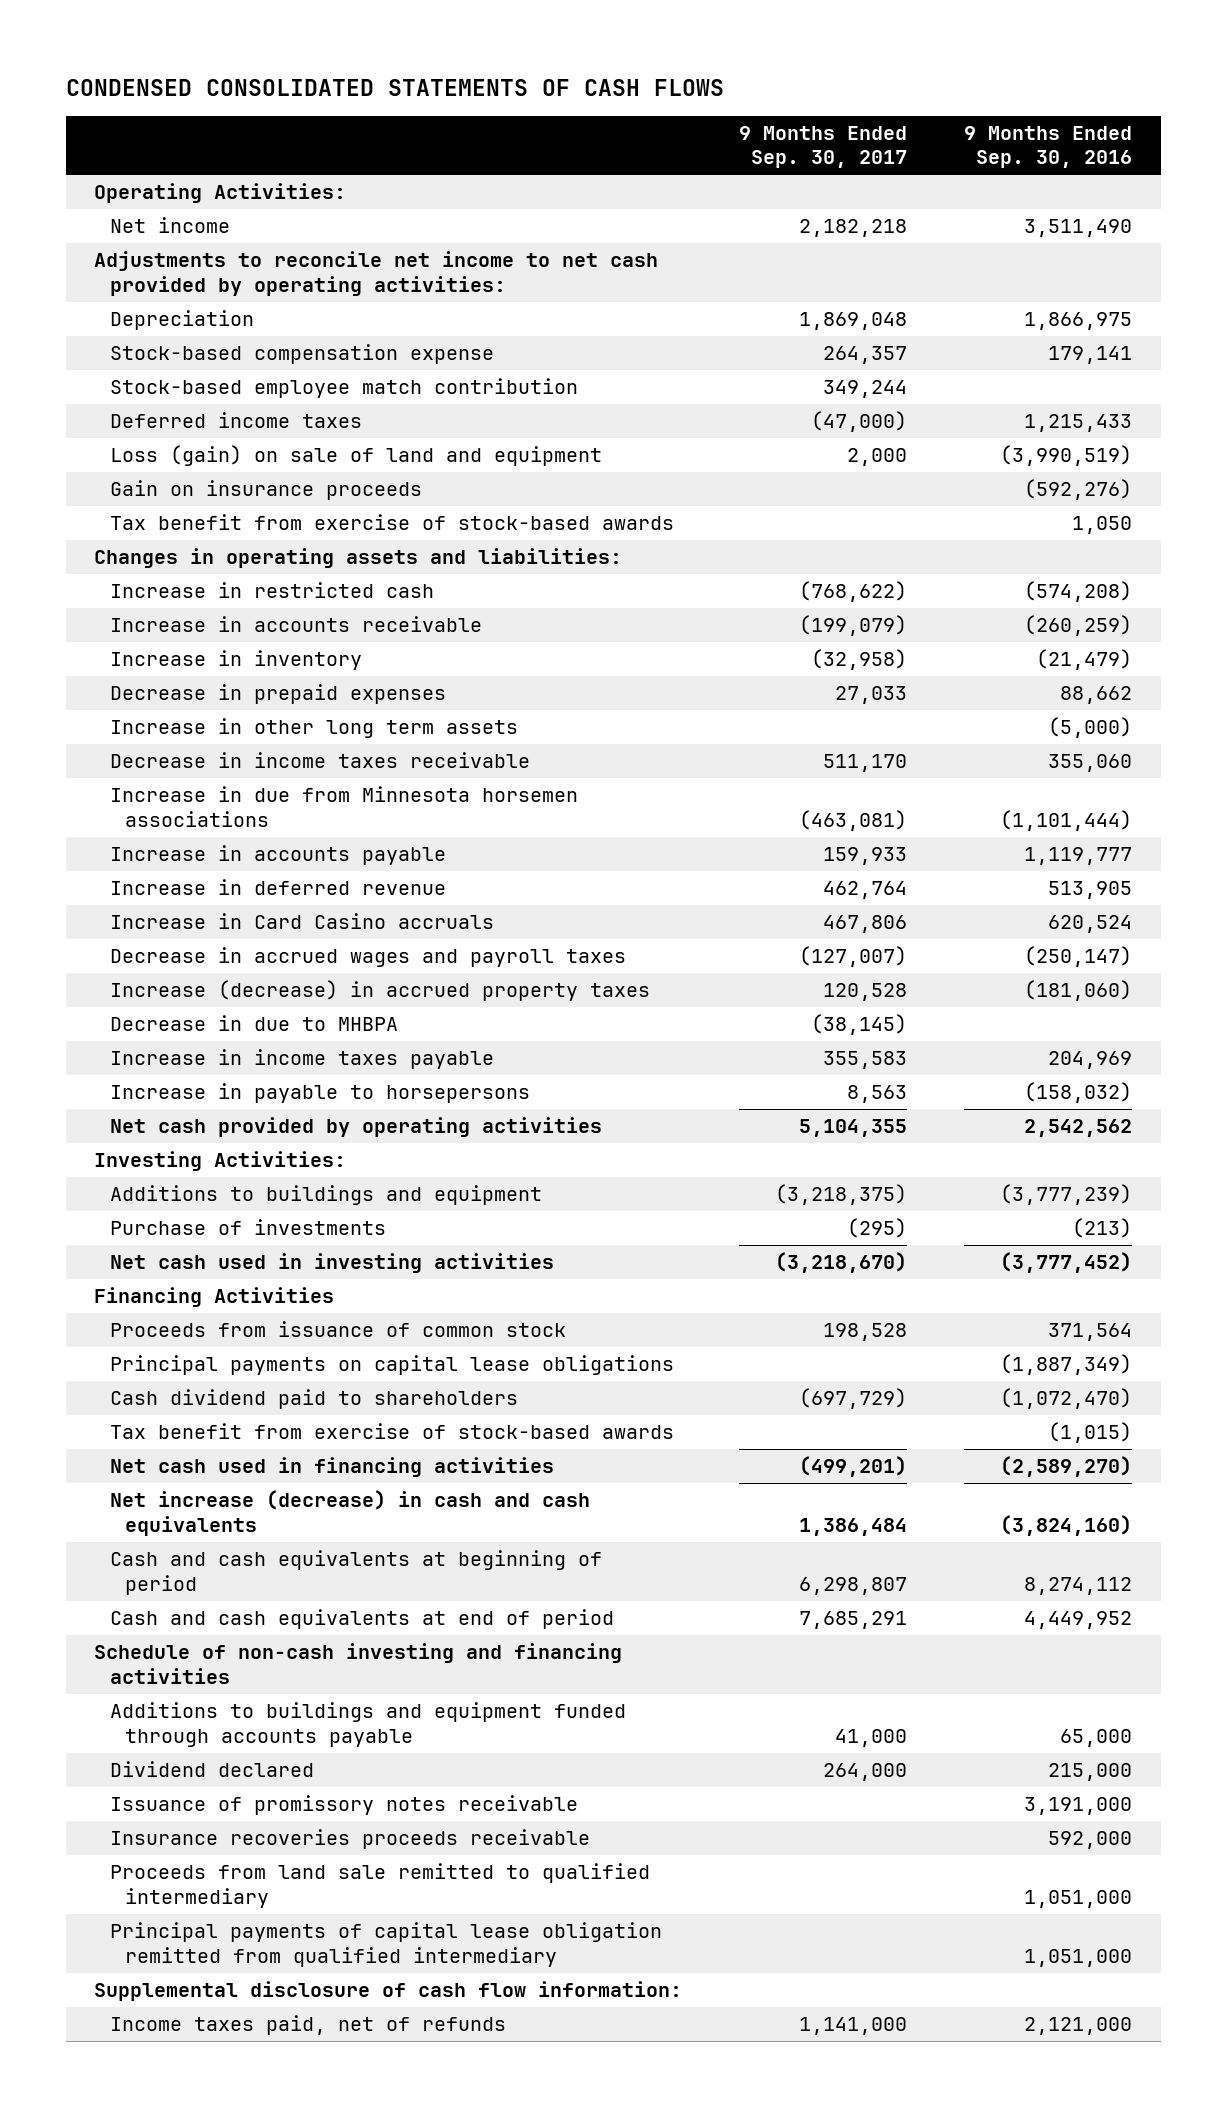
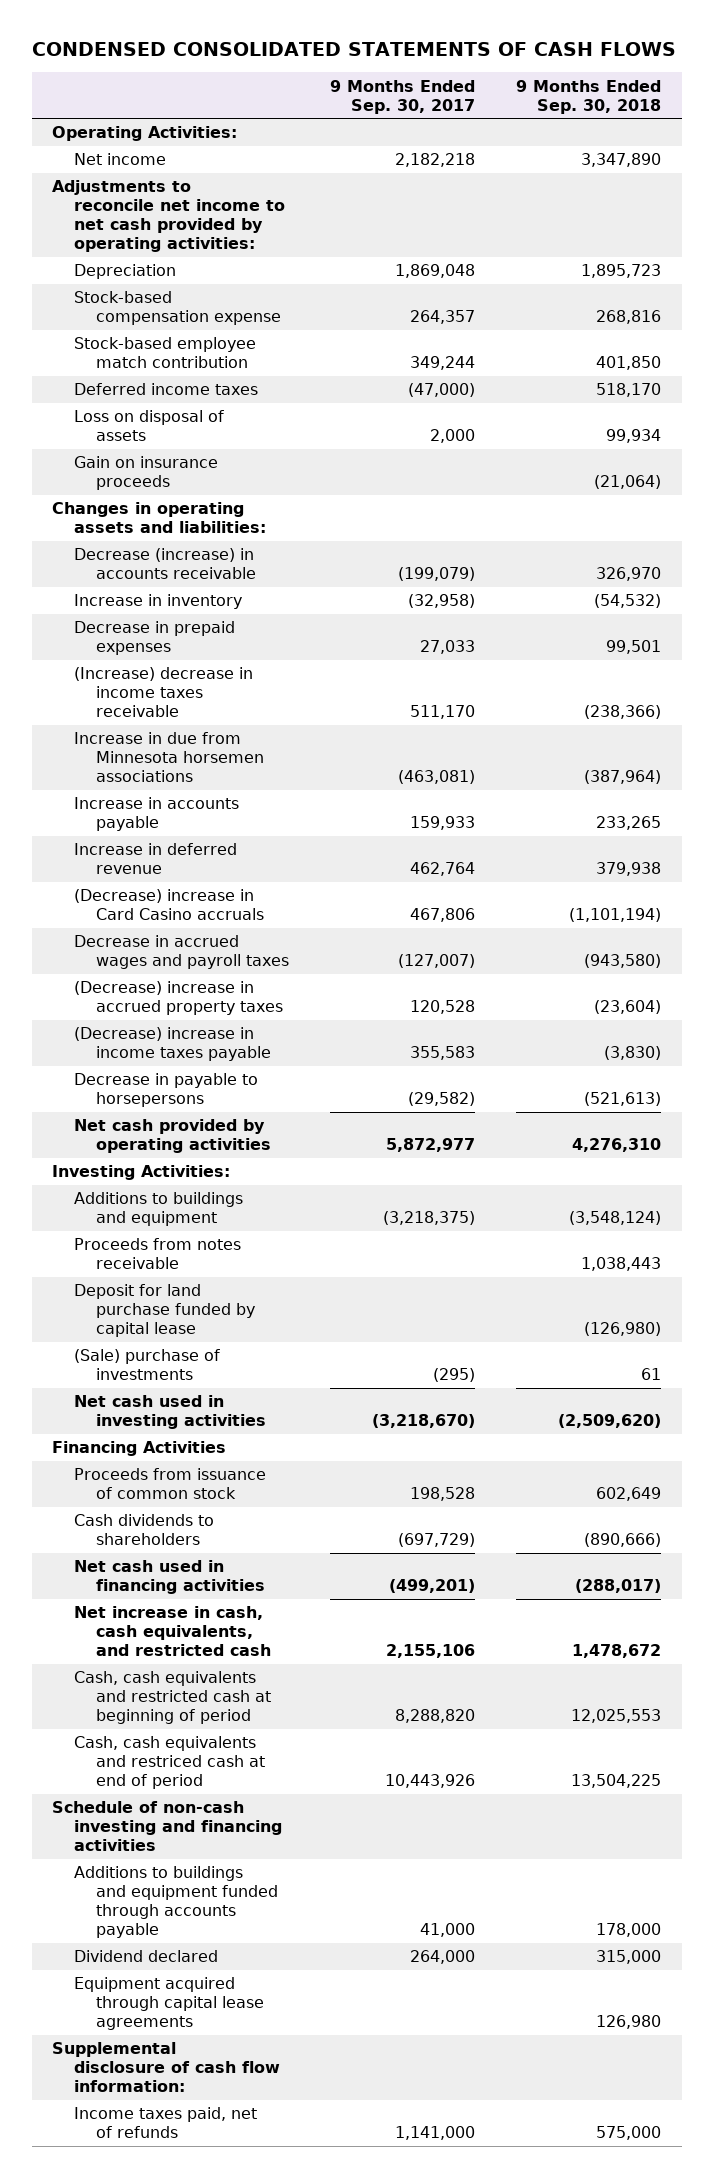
[964,126,1133,169] 9 Months Ended Sep. 30, 2016 -> none
none -> [516,79,662,114] 9 Months Ended Sep. 30, 2018
[109,445,602,467] Loss (gain) on sale of land and equipment -> [74,410,225,442] Loss on disposal of assets
[109,514,674,531] Tax benefit from exercise of stock-based awards -> none
[109,582,434,599] Increase in restricted cash -> none
[109,616,482,633] Increase in accounts receivable -> [74,548,257,580] Decrease (increase) in accounts receivable
[109,718,518,739] Increase in other long term assets -> none
[109,752,530,769] Decrease in income taxes receivable -> [74,667,254,718] (Increase) decrease in income taxes receivable
[109,913,494,930] Increase in Card Casino accruals -> [74,889,265,921] (Decrease) increase in Card Casino accruals
[109,1015,398,1032] Decrease in due to MHBPA -> none
[109,980,650,1002] Increase (decrease) in accrued property taxes -> [74,981,284,1016] (Decrease) increase in accrued property taxes
[109,1049,494,1070] Increase in income taxes payable -> [74,1027,272,1062] (Decrease) increase in income taxes payable
[109,1083,530,1104] Increase in payable to horsepersons -> [74,1073,259,1108] Decrease in payable to horsepersons
[847,1085,908,1104] 8,563 -> [408,1092,476,1107] (29,582)
[799,1119,908,1138] 5,104,355 -> [386,1138,476,1153] 5,872,977
none -> [74,1238,242,1270] Proceeds from notes receivable
none -> [74,1284,256,1338] Deposit for land purchase funded by capital lease
[109,1219,386,1236] Purchase of investments -> [74,1349,221,1381] (Sale) purchase of investments
[109,1355,674,1376] Principal payments on capital lease obligations -> none
[109,1423,674,1440] Tax benefit from exercise of stock-based awards -> none
[109,1389,518,1410] Cash dividend paid to shareholders -> [74,1514,215,1546] Cash dividends to shareholders
[109,1490,590,1536] Net increase (decrease) in cash and cash equivalents -> [74,1606,272,1657] Net increase in cash, cash equivalents, and restricted cash
[799,1517,908,1536] 1,386,484 -> [386,1644,476,1659] 2,155,106
[109,1550,602,1595] Cash and cash equivalents at beginning of period -> [74,1671,272,1725] Cash, cash equivalents and restricted cash at beginning of period
[799,1576,908,1595] 6,298,807 -> [395,1709,476,1724] 8,288,820
[109,1609,614,1630] Cash and cash equivalents at end of period -> [74,1736,266,1790] Cash, cash equivalents and restriced cash at end of period
[799,1611,908,1630] 7,685,291 -> [385,1774,476,1789] 10,443,926
[109,1795,578,1816] Issuance of promissory notes receivable -> none
[109,1829,590,1850] Insurance recoveries proceeds receivable -> none
[109,1863,650,1908] Proceeds from land sale remitted to qualified intermediary -> none
[109,1922,662,1967] Principal payments of capital lease obligation remitted from qualified intermediary -> none
none -> [74,1977,265,2031] Equipment acquired through capital lease agreements

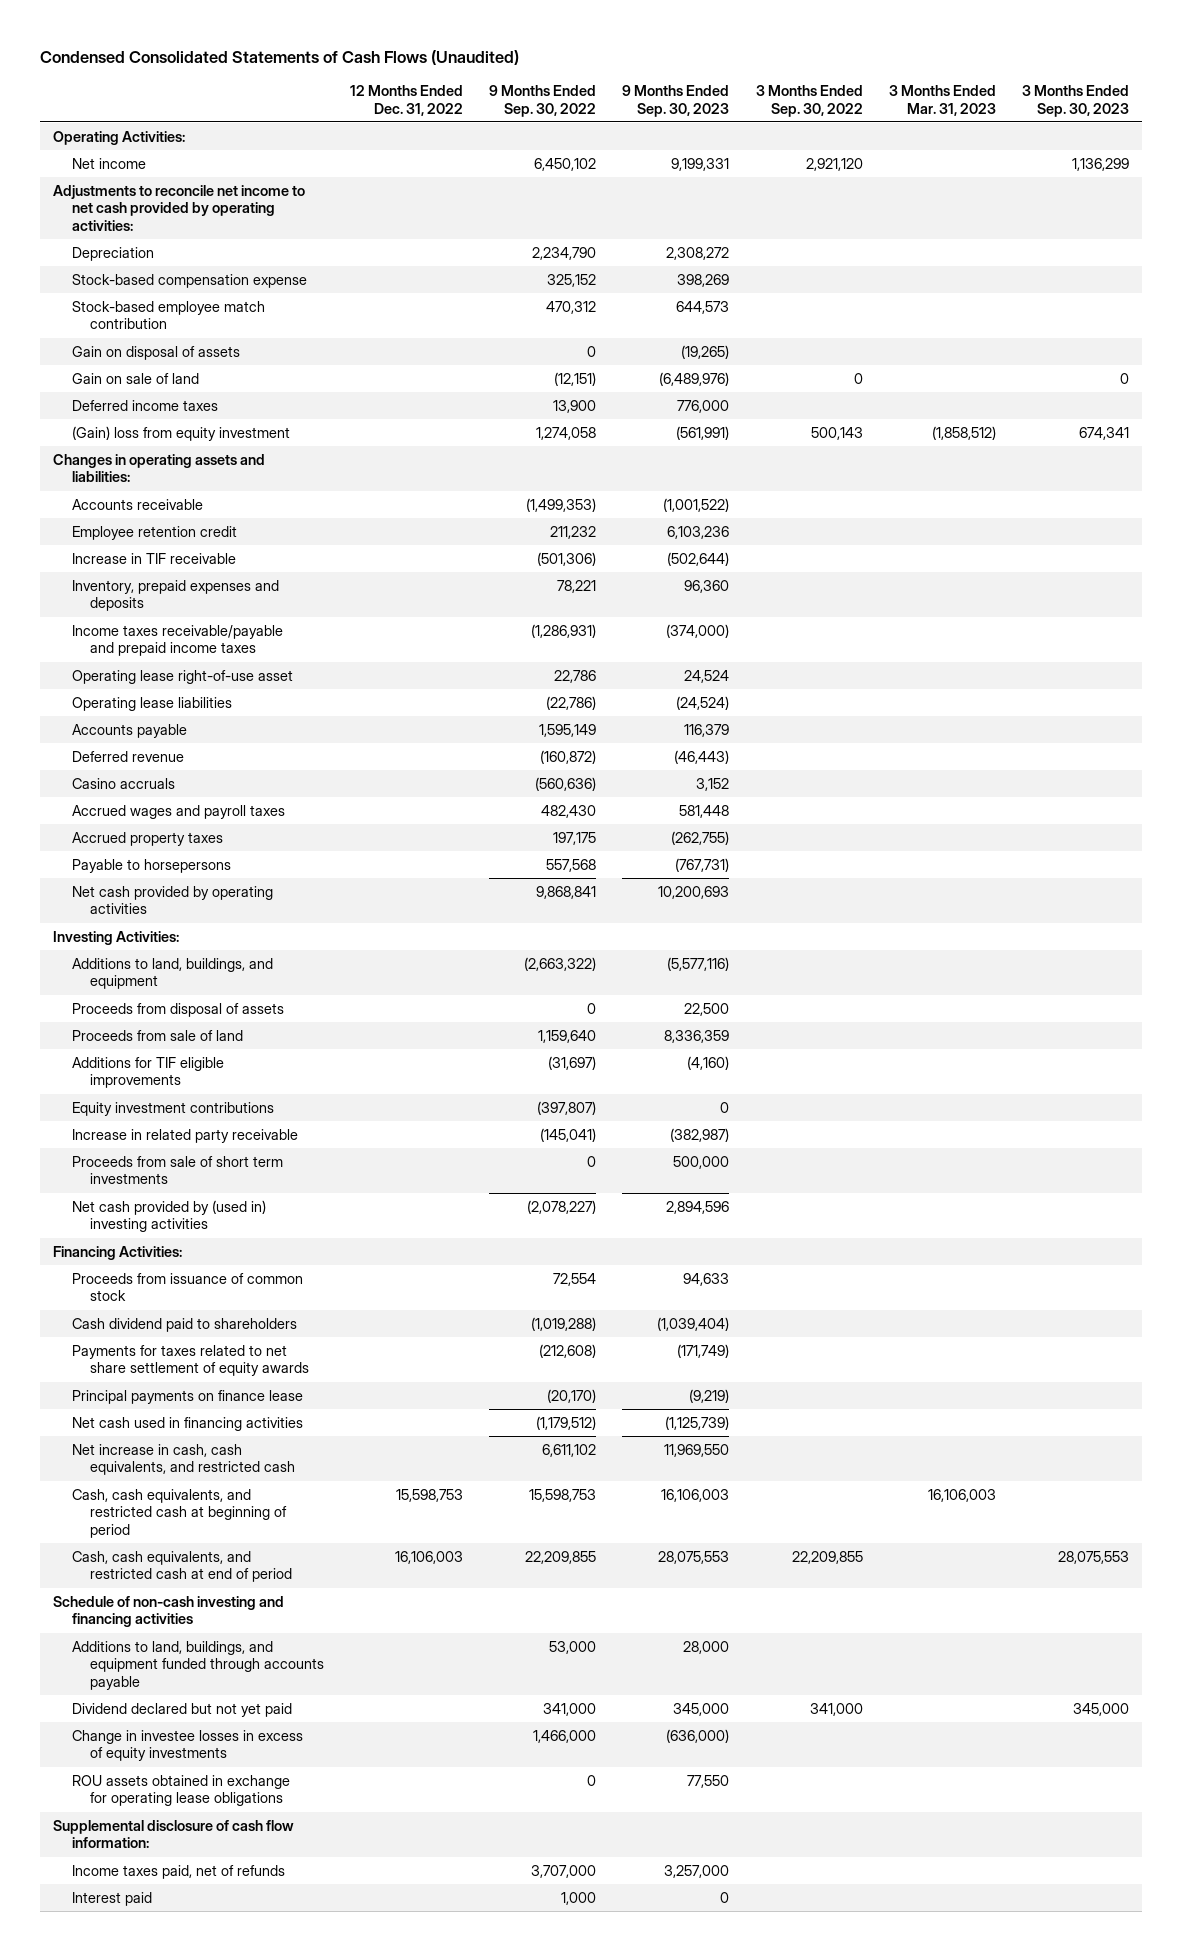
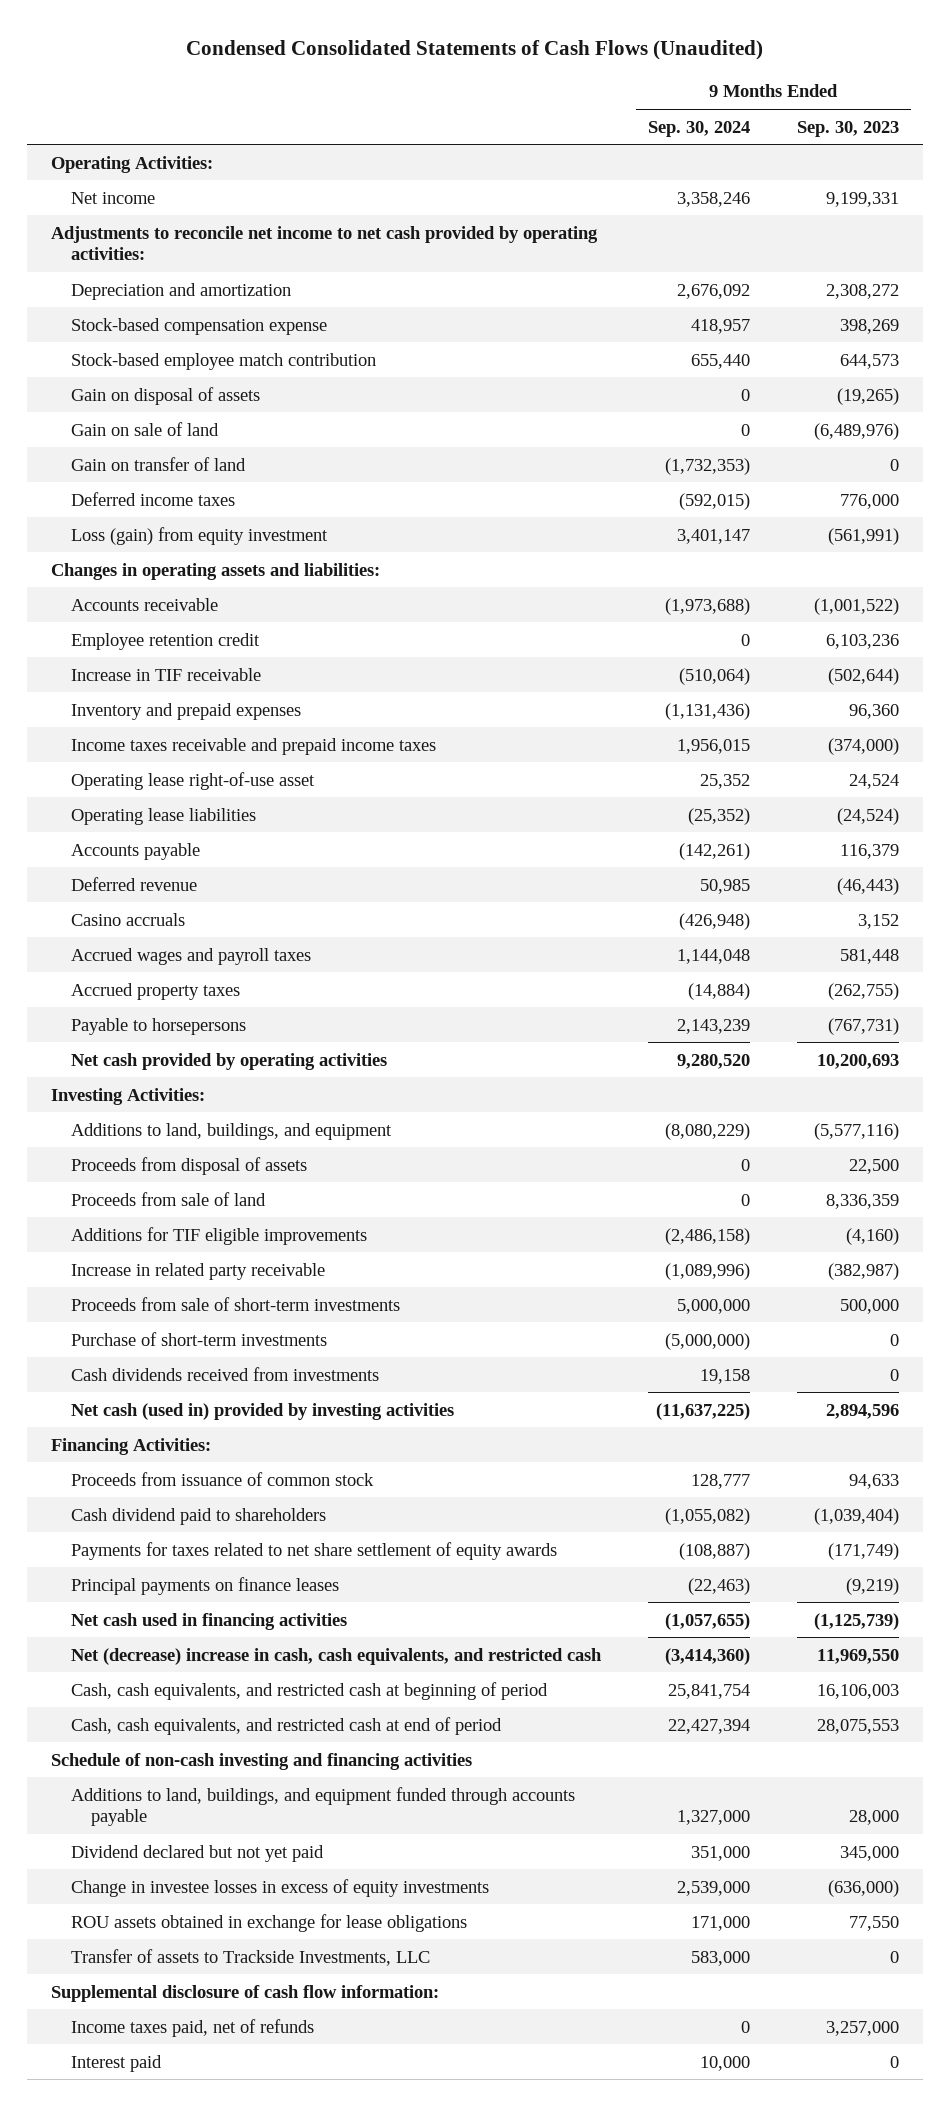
[350,85,464,116] 12 Months Ended Dec. 31, 2022 -> none
[489,85,597,117] 9 Months Ended Sep. 30, 2022 -> none
[755,85,863,117] 3 Months Ended Sep. 30, 2022 -> none
[888,85,996,116] 3 Months Ended Mar. 31, 2023 -> none
[1021,85,1129,117] 3 Months Ended Sep. 30, 2023 -> none
none -> [647,120,750,137] Sep. 30, 2024
[71,247,154,262] Depreciation -> [70,282,291,300] Depreciation and amortization
none -> [70,456,246,471] Gain on transfer of land
[71,426,290,442] (Gain) loss from equity investment -> [70,526,328,545] Loss (gain) from equity investment
[71,580,279,612] Inventory, prepaid expenses and deposits -> [70,702,301,720] Inventory and prepaid expenses
[71,625,283,657] Income taxes receivable/payable and prepaid income taxes -> [70,737,436,755] Income taxes receivable and prepaid income taxes
[71,1102,274,1117] Equity investment contributions -> none
[71,1156,283,1185] Proceeds from sale of short term investments -> [70,1296,400,1311] Proceeds from sale of short-term investments
none -> [70,1331,327,1346] Purchase of short-term investments
none -> [70,1366,379,1381] Cash dividends received from investments
[71,1200,266,1233] Net cash provided by (used in) investing activities -> [70,1402,454,1420] Net cash (used in) provided by investing activities
[71,1390,303,1405] Principal payments on finance lease -> [70,1576,339,1595] Principal payments on finance leases
[71,1444,296,1476] Net increase in cash, cash equivalents, and restricted cash -> [70,1647,602,1665] Net (decrease) increase in cash, cash equivalents, and restricted cash
[71,1775,290,1807] ROU assets obtained in exchange for operating lease obligations -> [70,1913,467,1932] ROU assets obtained in exchange for lease obligations
none -> [70,1948,430,1966] Transfer of assets to Trackside Investments, LLC

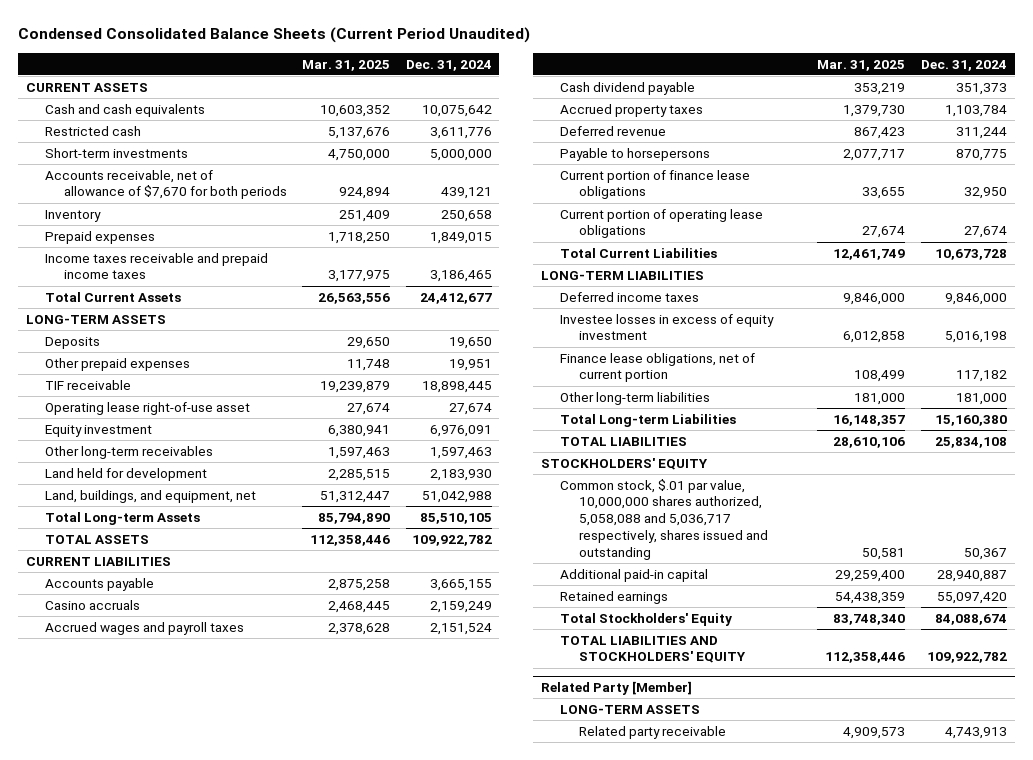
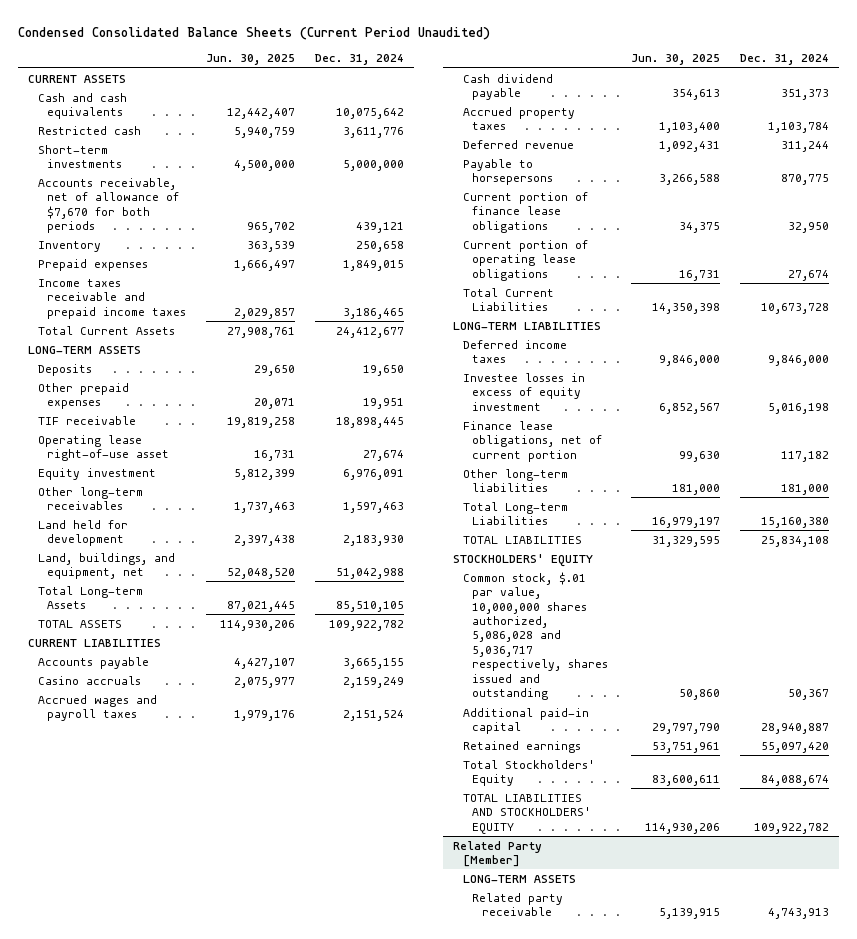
[302,59,391,71] Mar. 31, 2025 -> none
none -> [205,54,295,66] Jun. 30, 2025
[559,478,768,560] Common stock, $.01 par value, 10,000,000 shares authorized, 5,058,088 and 5,036,717 respectively, shares issued and outstanding -> [462,571,609,701] Common stock, $.01 par value, 10,000,000 shares authorized, 5,086,028 and 5,036,717 respectively, shares issued and outstanding

